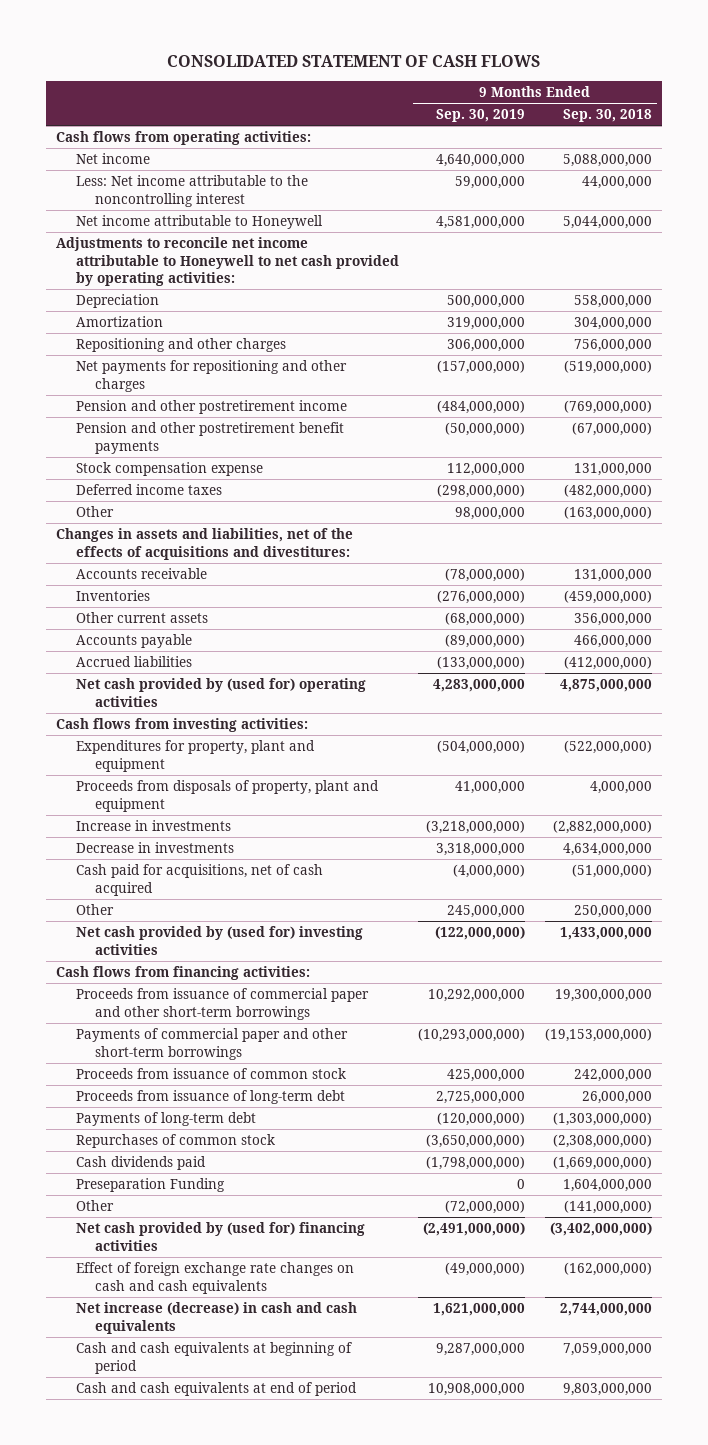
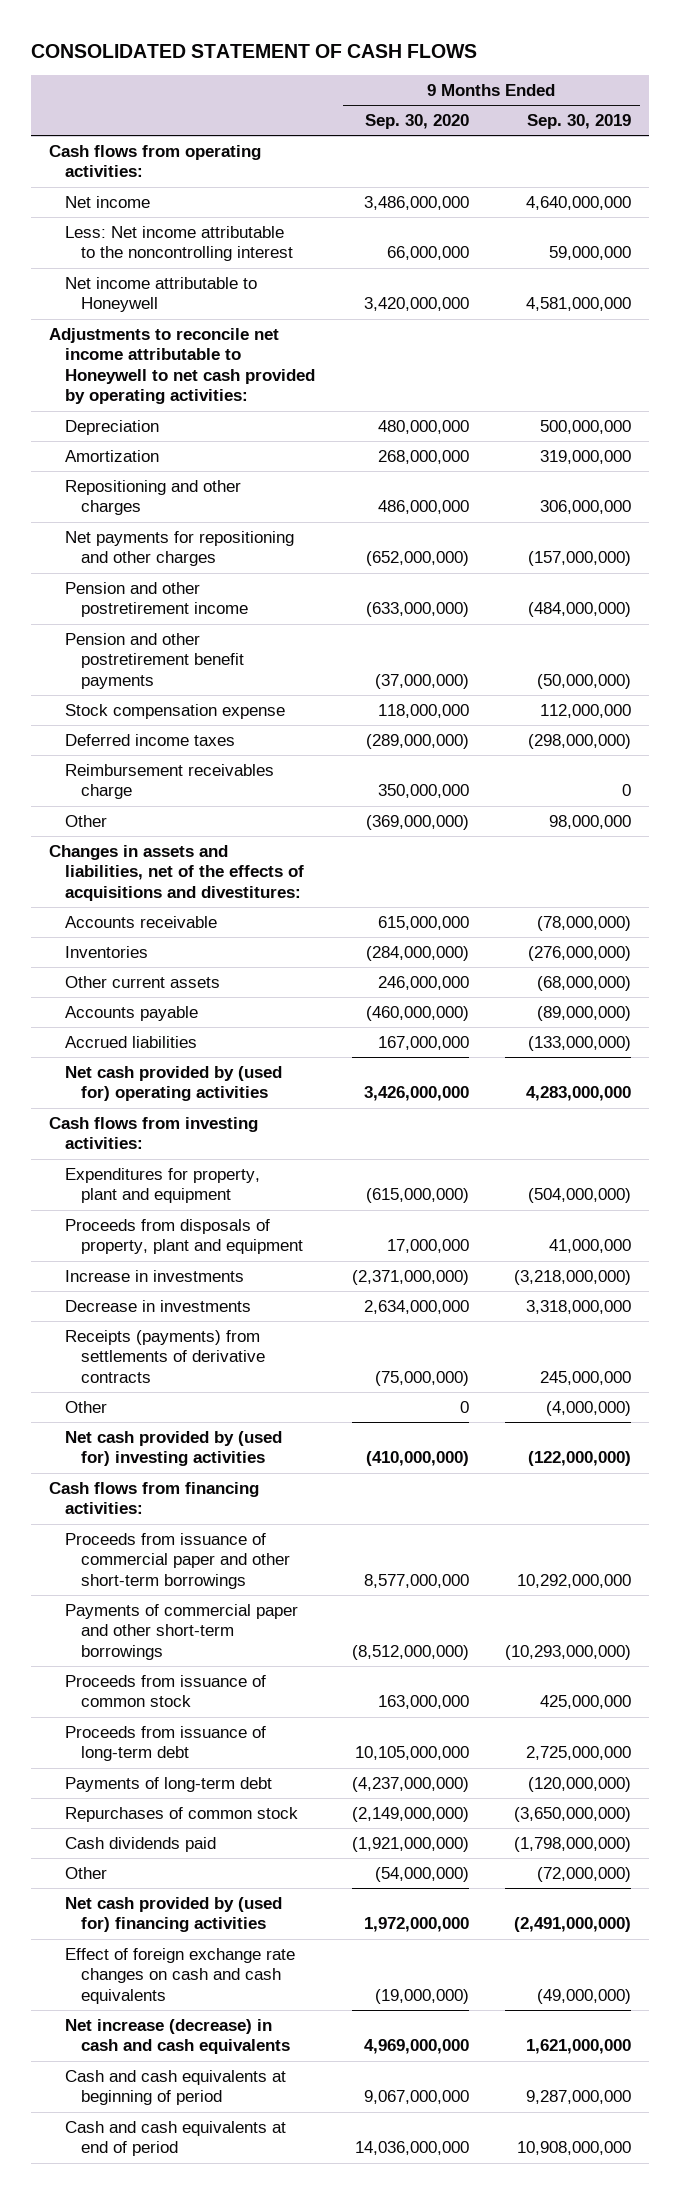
[563,109,653,123] Sep. 30, 2018 -> none
none -> [364,114,469,130] Sep. 30, 2020
none -> [65,764,275,800] Reimbursement receivables charge
[75,863,323,896] Cash paid for acquisitions, net of cash acquired -> none
none -> [65,1330,266,1383] Receipts (payments) from settlements of derivative contracts
[447,904,526,918] 245,000,000 -> [545,1401,631,1417] (4,000,000)
[75,1177,225,1192] Preseparation Funding -> none

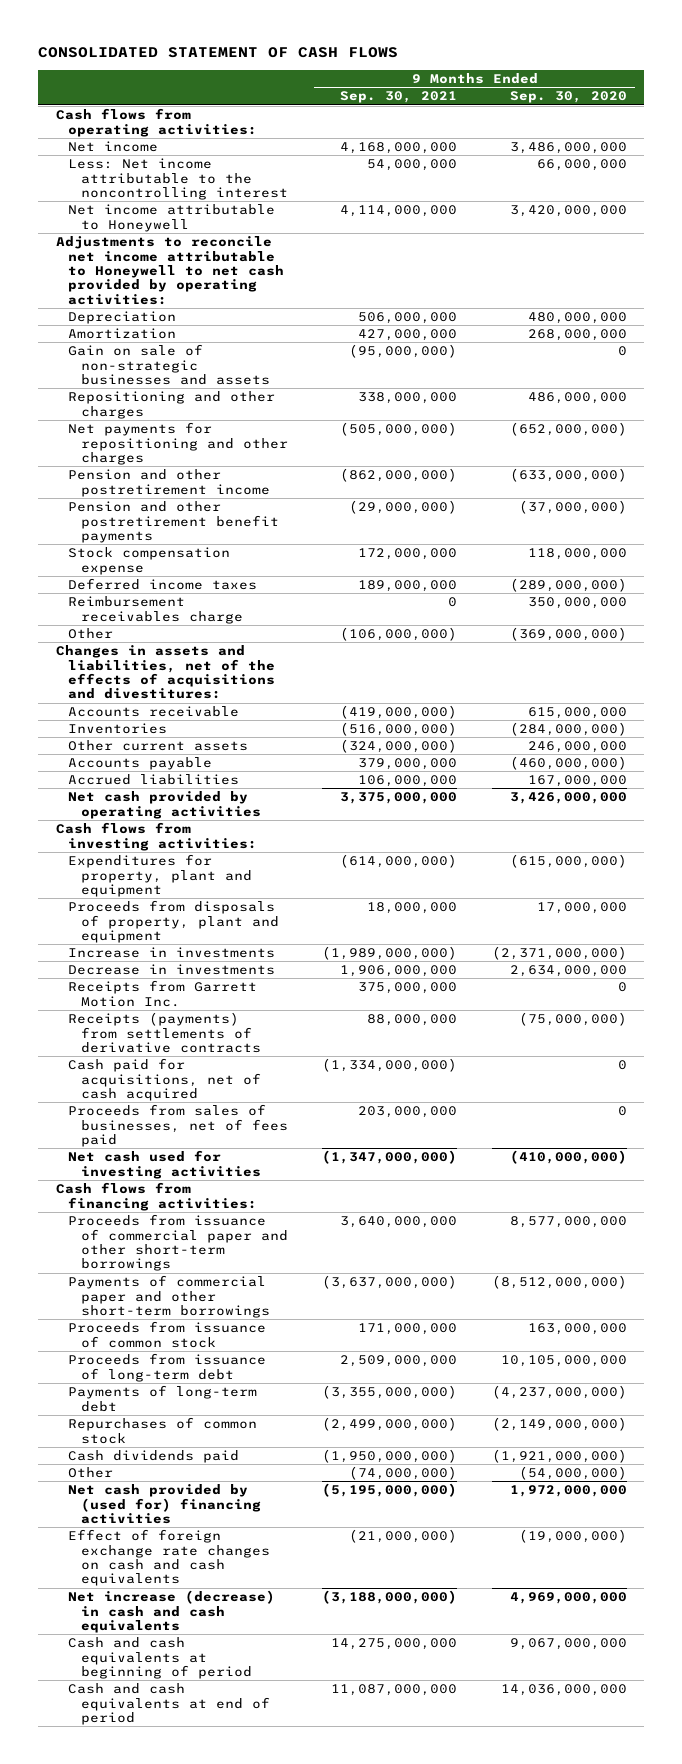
[526,114,631,130] Sep. 30, 2019 -> none
none -> [340,91,458,104] Sep. 30, 2021
none -> [68,344,270,386] Gain on sale of non-strategic businesses and assets
[65,1066,283,1102] Net cash provided by (used for) operating activities -> [68,791,261,819] Net cash provided by operating activities
none -> [68,980,258,1007] Receipts from Garrett Motion Inc.
[65,1401,108,1414] Other -> none
none -> [68,1058,261,1102] Cash paid for acquisitions, net of cash acquired
none -> [68,1104,288,1148] Proceeds from sales of businesses, net of fees paid
[65,1431,283,1467] Net cash provided by (used for) investing activities -> [68,1150,261,1179] Net cash used for investing activities

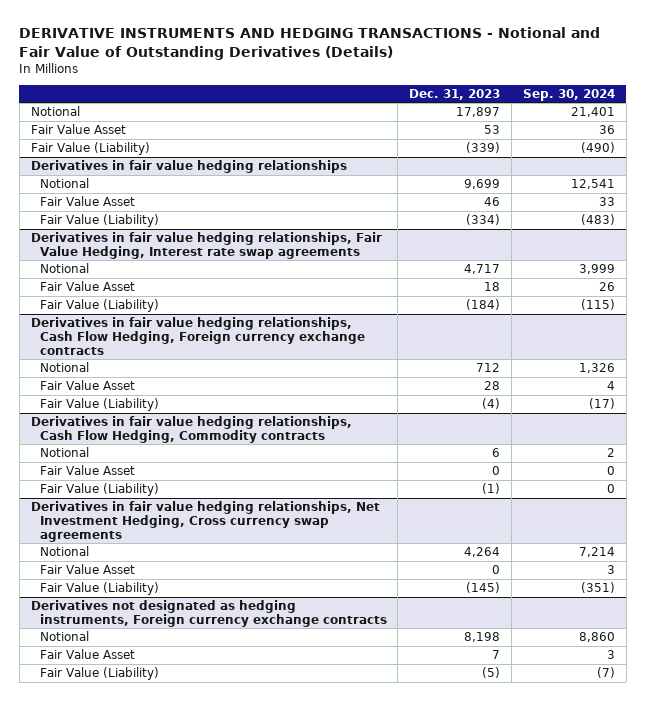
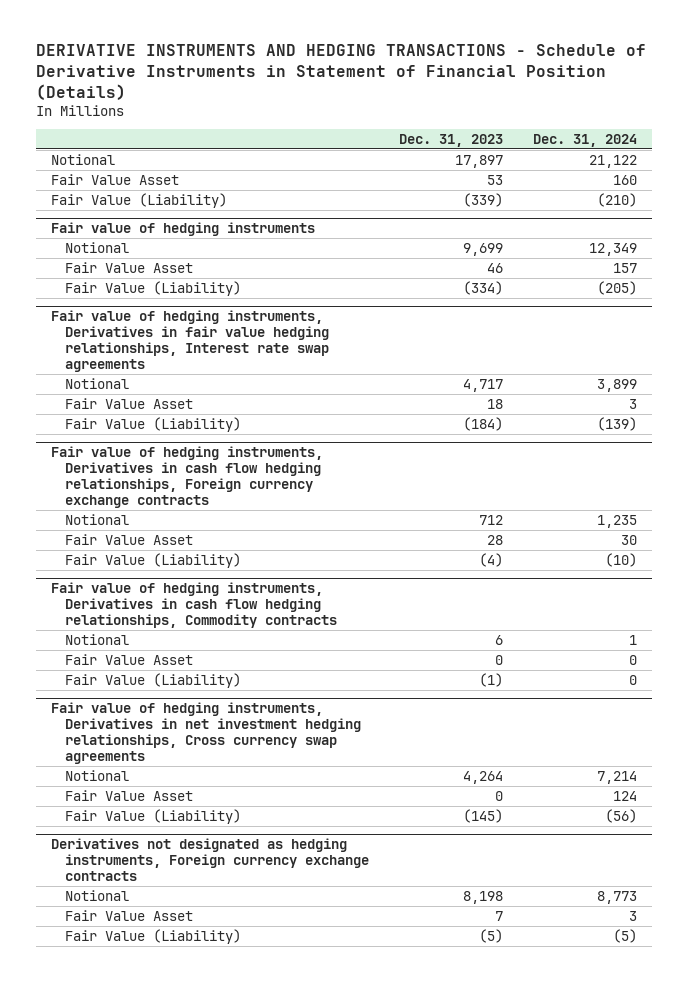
[19,26,601,60] DERIVATIVE INSTRUMENTS AND HEDGING TRANSACTIONS - Notional and Fair Value of Outstanding Derivatives (Details) -> [35,44,646,100] DERIVATIVE INSTRUMENTS AND HEDGING TRANSACTIONS - Schedule of Derivative Instruments in Statement of Financial Position (Details)
[523,88,616,101] Sep. 30, 2024 -> none
none -> [532,133,637,147] Dec. 31, 2024
[30,160,347,174] Derivatives in fair value hedging relationships -> [50,221,315,236] Fair value of hedging instruments
[30,232,382,260] Derivatives in fair value hedging relationships, Fair Value Hedging, Interest rate swap agreements -> [50,309,330,373] Fair value of hedging instruments, Derivatives in fair value hedging relationships, Interest rate swap agreements
[30,317,365,355] Derivatives in fair value hedging relationships, Cash Flow Hedging, Foreign currency exchange contracts -> [50,445,323,509] Fair value of hedging instruments, Derivatives in cash flow hedging relationships, Foreign currency exchange contracts
[30,416,352,444] Derivatives in fair value hedging relationships, Cash Flow Hedging, Commodity contracts -> [50,581,338,628] Fair value of hedging instruments, Derivatives in cash flow hedging relationships, Commodity contracts
[30,501,380,542] Derivatives in fair value hedging relationships, Net Investment Hedging, Cross currency swap agreements -> [50,701,362,765] Fair value of hedging instruments, Derivatives in net investment hedging relationships, Cross currency swap agreements

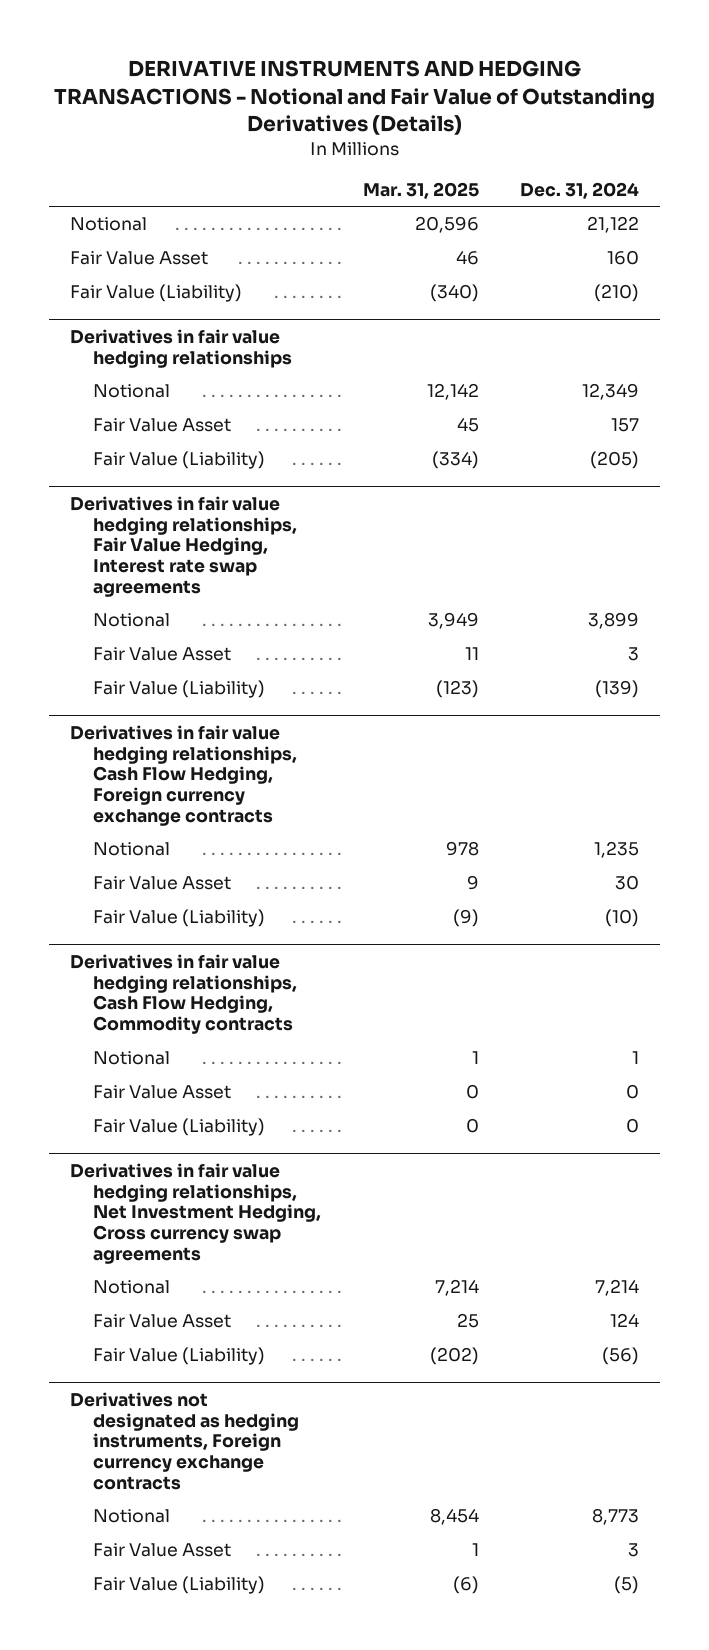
[35,44,646,100] DERIVATIVE INSTRUMENTS AND HEDGING TRANSACTIONS - Schedule of Derivative Instruments in Statement of Financial Position (Details) -> [53,60,655,136] DERIVATIVE INSTRUMENTS AND HEDGING TRANSACTIONS - Notional and Fair Value of Outstanding Derivatives (Details)
[399,133,504,147] Dec. 31, 2023 -> none
none -> [362,182,479,200] Mar. 31, 2025
[50,221,315,236] Fair value of hedging instruments -> [69,328,292,368] Derivatives in fair value hedging relationships
[50,309,330,373] Fair value of hedging instruments, Derivatives in fair value hedging relationships, Interest rate swap agreements -> [69,495,297,598] Derivatives in fair value hedging relationships, Fair Value Hedging, Interest rate swap agreements
[50,445,323,509] Fair value of hedging instruments, Derivatives in cash flow hedging relationships, Foreign currency exchange contracts -> [69,724,297,827] Derivatives in fair value hedging relationships, Cash Flow Hedging, Foreign currency exchange contracts
[50,581,338,628] Fair value of hedging instruments, Derivatives in cash flow hedging relationships, Commodity contracts -> [69,953,297,1035] Derivatives in fair value hedging relationships, Cash Flow Hedging, Commodity contracts
[50,701,362,765] Fair value of hedging instruments, Derivatives in net investment hedging relationships, Cross currency swap agreements -> [69,1162,321,1265] Derivatives in fair value hedging relationships, Net Investment Hedging, Cross currency swap agreements

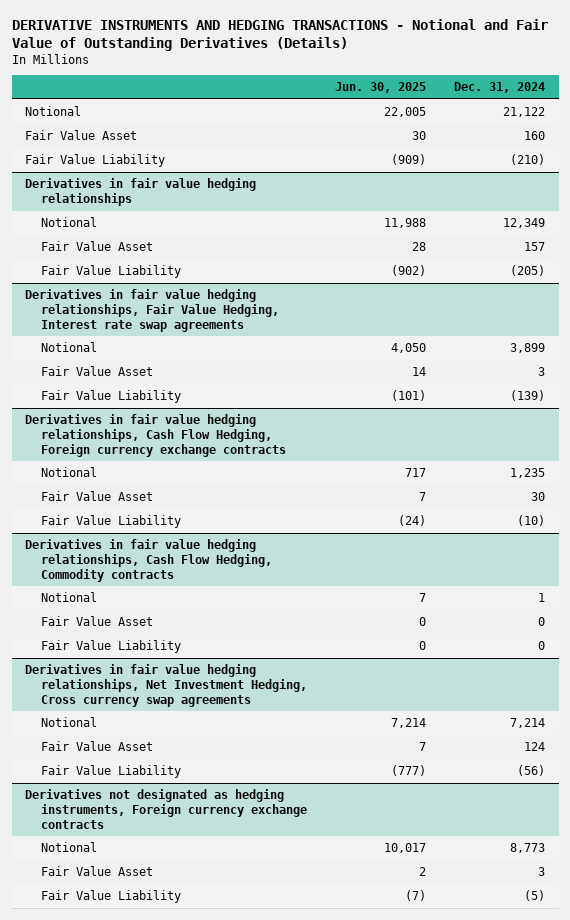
[362,182,479,200] Mar. 31, 2025 -> none
none -> [334,82,426,94] Jun. 30, 2025
[69,284,242,303] Fair Value (Liability) -> [25,154,166,168] Fair Value Liability
[92,451,265,470] Fair Value (Liability) -> [40,265,181,279] Fair Value Liability
[92,680,265,699] Fair Value (Liability) -> [40,390,181,404] Fair Value Liability
[92,909,265,928] Fair Value (Liability) -> [40,515,181,529] Fair Value Liability
[92,1118,265,1137] Fair Value (Liability) -> [40,640,181,654] Fair Value Liability
[92,1347,265,1366] Fair Value (Liability) -> [40,765,181,779] Fair Value Liability
[92,1576,265,1595] Fair Value (Liability) -> [40,890,181,904] Fair Value Liability

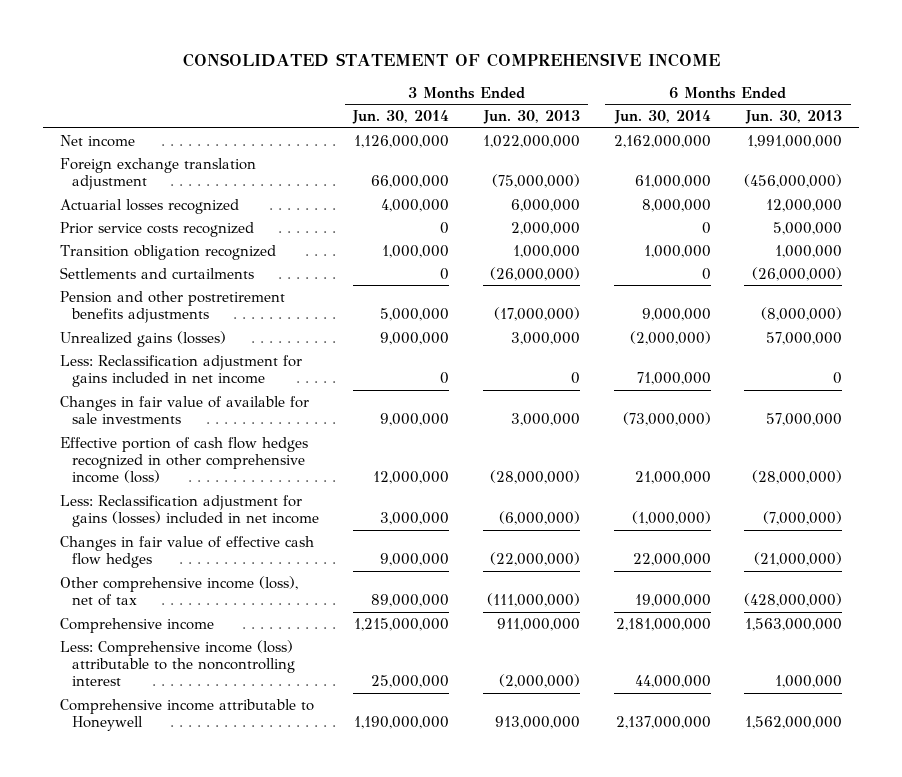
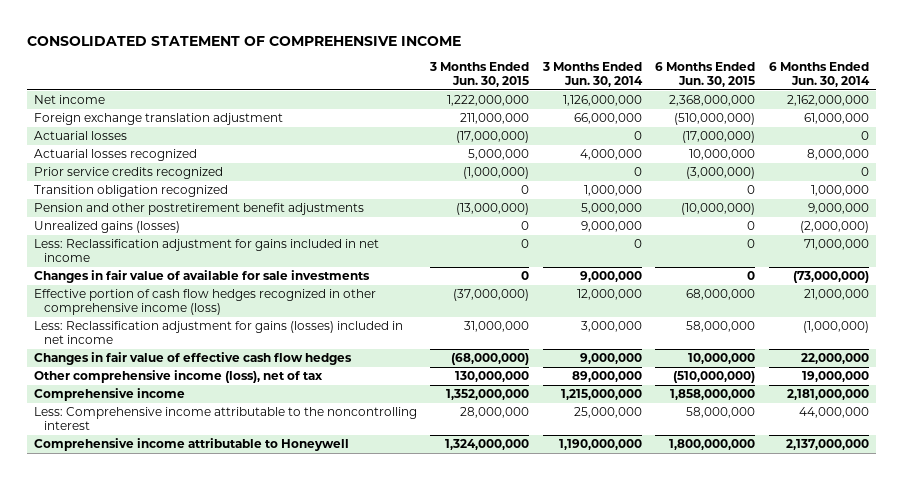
[482,110,580,125] Jun. 30, 2013 -> none
[745,110,843,125] Jun. 30, 2013 -> none
none -> [429,61,530,87] 3 Months Ended Jun. 30, 2015
none -> [655,61,756,87] 6 Months Ended Jun. 30, 2015
none -> [33,131,127,141] Actuarial losses
[59,221,254,237] Prior service costs recognized -> [33,167,223,180] Prior service credits recognized
[59,266,254,279] Settlements and curtailments -> none
[59,290,285,323] Pension and other postretirement benefits adjustments -> [33,203,364,216] Pension and other postretirement benefit adjustments
[59,639,296,687] Less: Comprehensive income (loss) attributable to the noncontrolling interest -> [33,407,417,431] Less: Comprehensive income attributable to the noncontrolling interest

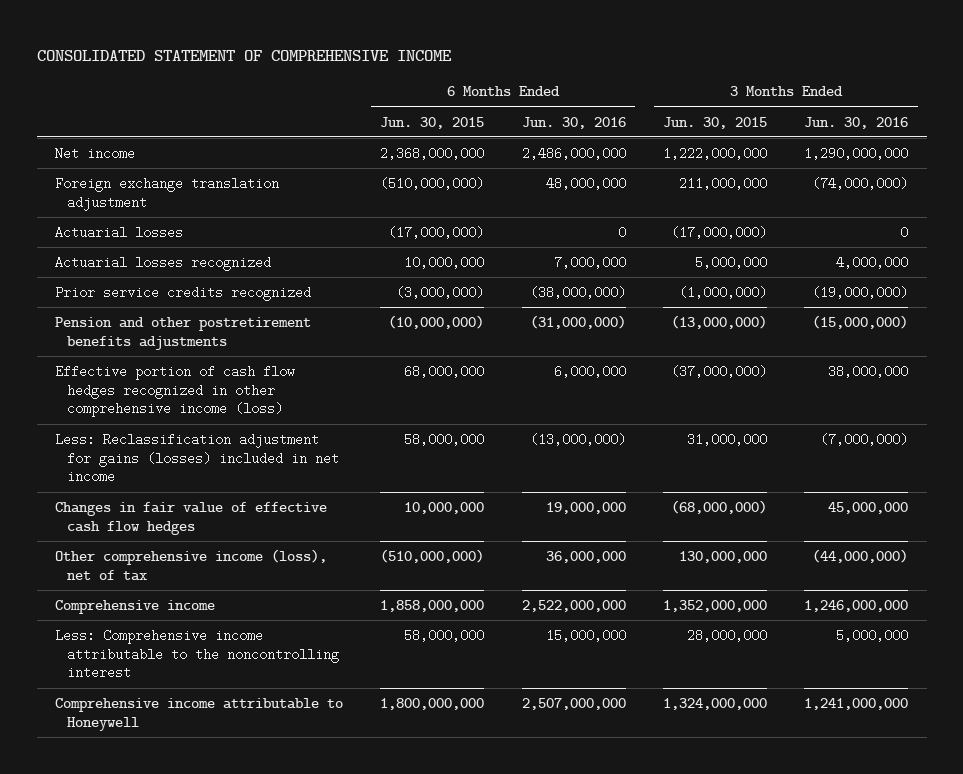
[541,61,643,87] 3 Months Ended Jun. 30, 2014 -> none
[768,61,870,87] 6 Months Ended Jun. 30, 2014 -> none
none -> [521,116,626,129] Jun. 30, 2016
none -> [804,116,909,129] Jun. 30, 2016
[33,185,228,198] Transition obligation recognized -> none
[33,221,180,234] Unrealized gains (losses) -> none
[33,239,379,263] Less: Reclassification adjustment for gains included in net income -> none
[33,270,370,284] Changes in fair value of available for sale investments -> none
[33,203,364,216] Pension and other postretirement benefit adjustments -> [55,316,312,350] Pension and other postretirement benefits adjustments

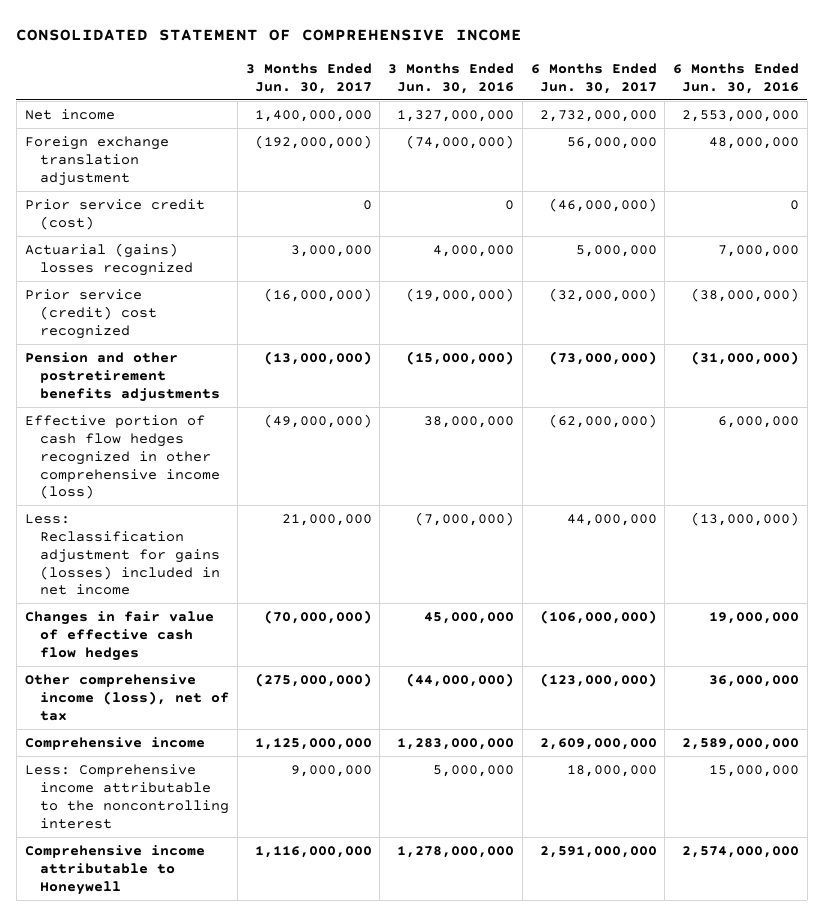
[380,116,485,129] Jun. 30, 2015 -> none
[663,116,768,129] Jun. 30, 2015 -> none
none -> [245,62,372,94] 3 Months Ended Jun. 30, 2017
none -> [530,62,657,94] 6 Months Ended Jun. 30, 2017
[521,146,626,160] 2,486,000,000 -> [682,109,800,122] 2,553,000,000
[804,146,909,160] 1,290,000,000 -> [397,109,515,122] 1,327,000,000
[55,225,184,239] Actuarial losses -> none
none -> [24,198,205,230] Prior service credit (cost)
[55,255,272,271] Actuarial losses recognized -> [24,242,193,276] Actuarial (gains) losses recognized
[55,285,312,301] Prior service credits recognized -> [24,288,157,339] Prior service (credit) cost recognized
[521,599,626,612] 2,522,000,000 -> [682,737,800,750] 2,589,000,000
[804,599,909,612] 1,246,000,000 -> [397,737,515,750] 1,283,000,000
[521,697,626,710] 2,507,000,000 -> [682,845,800,858] 2,574,000,000
[804,697,909,710] 1,241,000,000 -> [397,845,515,858] 1,278,000,000

